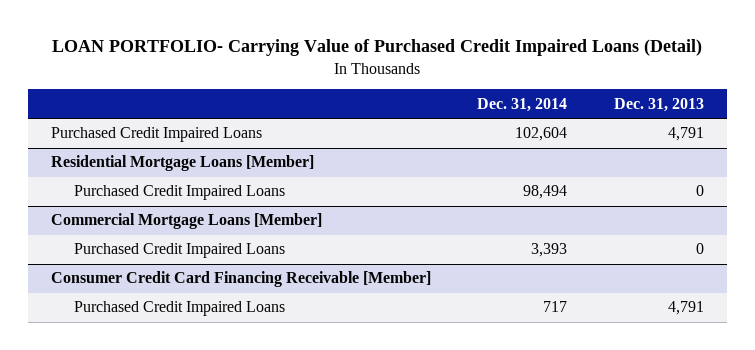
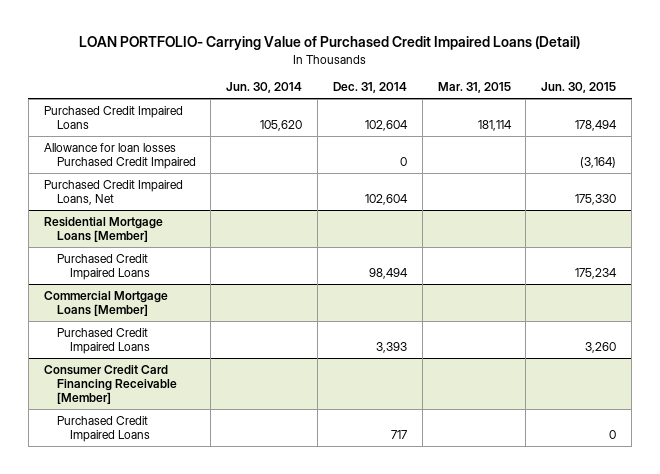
[613,97,704,112] Dec. 31, 2013 -> none
none -> [226,82,303,94] Jun. 30, 2014
none -> [437,82,511,94] Mar. 31, 2015
none -> [541,82,617,94] Jun. 30, 2015
none -> [43,142,196,169] Allowance for loan losses Purchased Credit Impaired
none -> [43,179,183,205] Purchased Credit Impaired Loans, Net

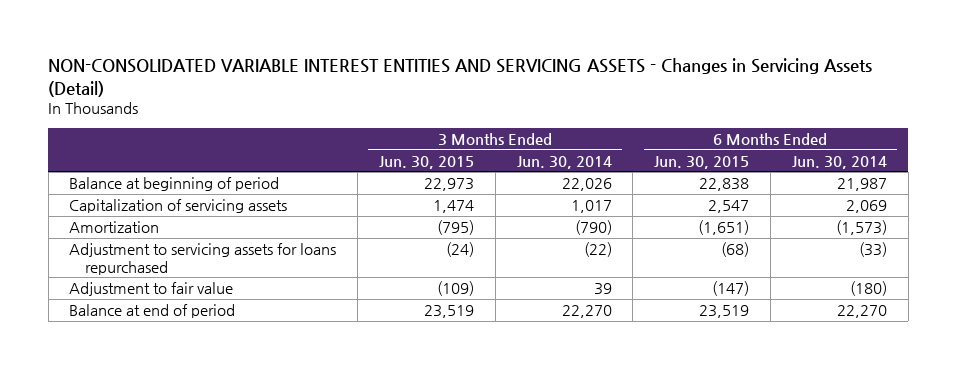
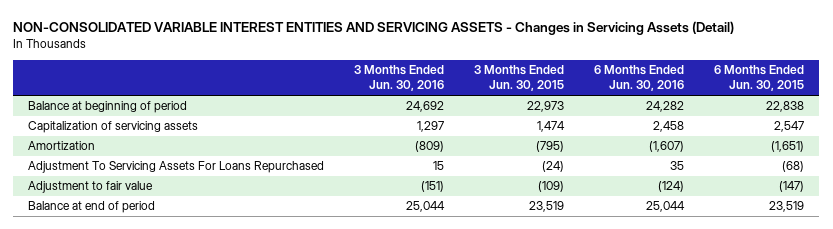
[516,155,612,169] Jun. 30, 2014 -> none
[791,155,887,169] Jun. 30, 2014 -> none
none -> [354,65,445,92] 3 Months Ended Jun. 30, 2016
none -> [594,65,685,92] 6 Months Ended Jun. 30, 2016
[69,242,337,275] Adjustment to servicing assets for loans repurchased -> [28,161,325,174] Adjustment To Servicing Assets For Loans Repurchased

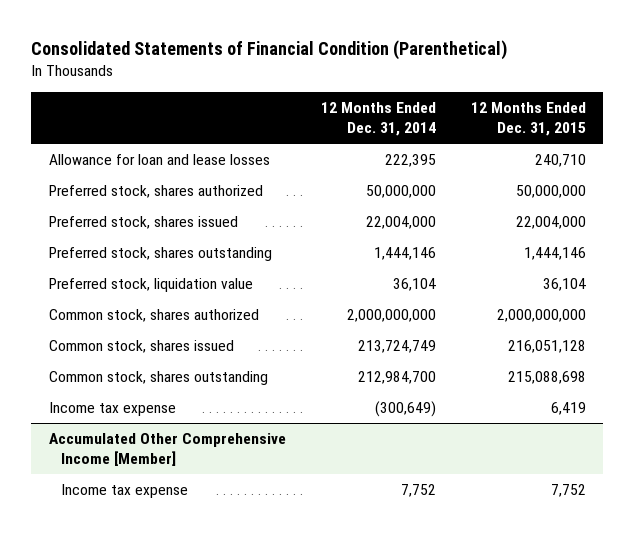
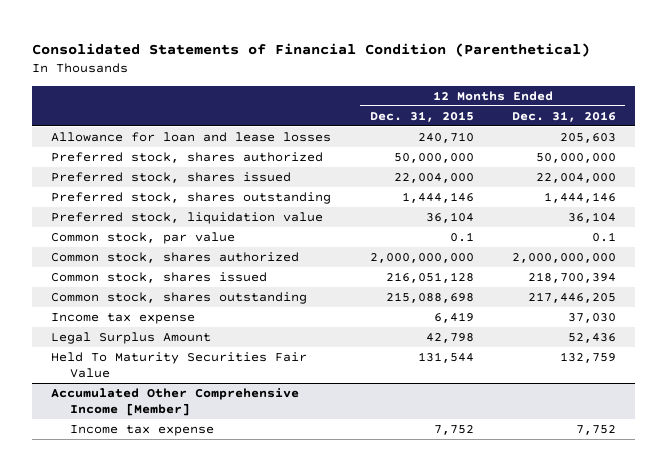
[320,102,436,136] 12 Months Ended Dec. 31, 2014 -> none
none -> [511,110,616,122] Dec. 31, 2016
none -> [51,231,236,244] Common stock, par value
none -> [51,331,212,344] Legal Surplus Amount
none -> [51,351,308,379] Held To Maturity Securities Fair Value

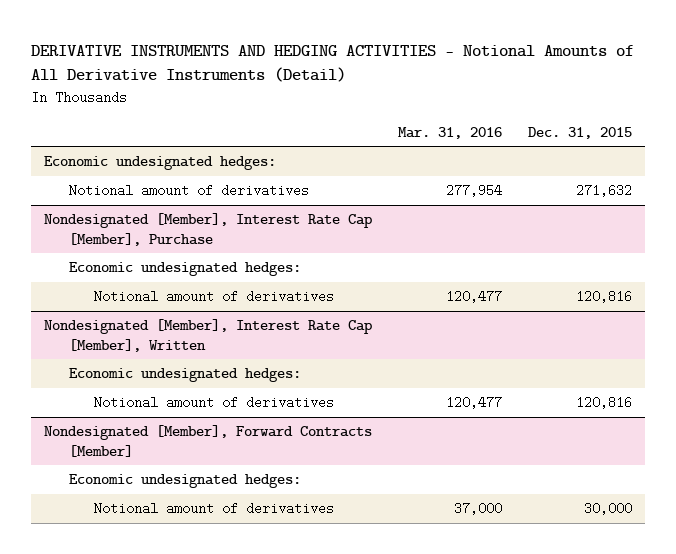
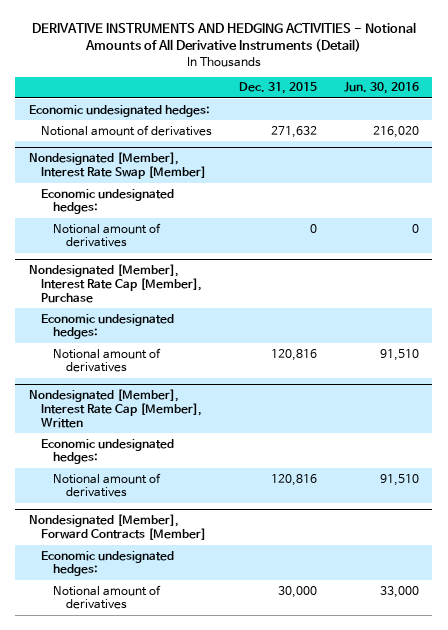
[398,126,503,139] Mar. 31, 2016 -> none
none -> [343,82,419,95] Jun. 30, 2016
none -> [28,152,207,180] Nondesignated [Member], Interest Rate Swap [Member]
none -> [41,188,175,215] Economic undesignated hedges:
none -> [53,222,162,248] Notional amount of derivatives

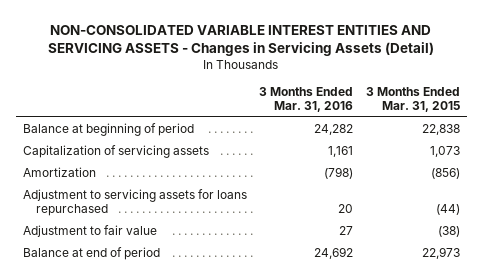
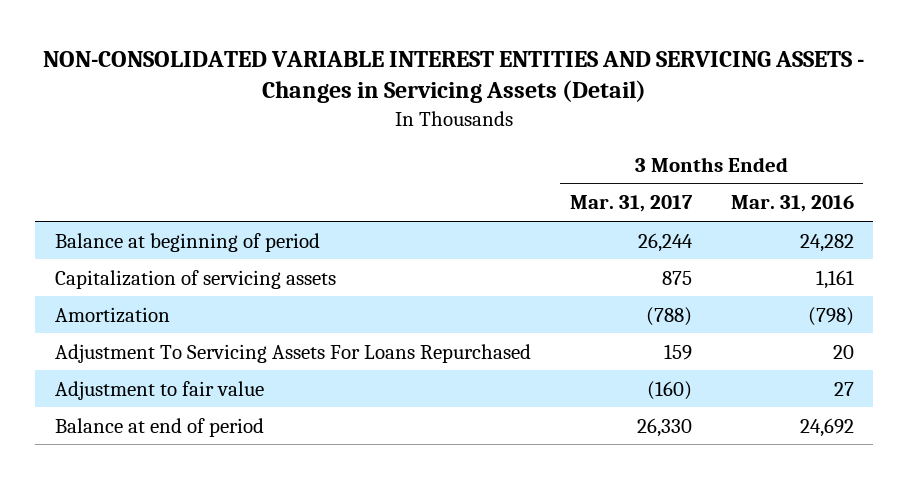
[366,87,461,113] 3 Months Ended Mar. 31, 2015 -> none
none -> [569,195,693,213] Mar. 31, 2017
[22,189,247,217] Adjustment to servicing assets for loans repurchased -> [54,343,531,363] Adjustment To Servicing Assets For Loans Repurchased

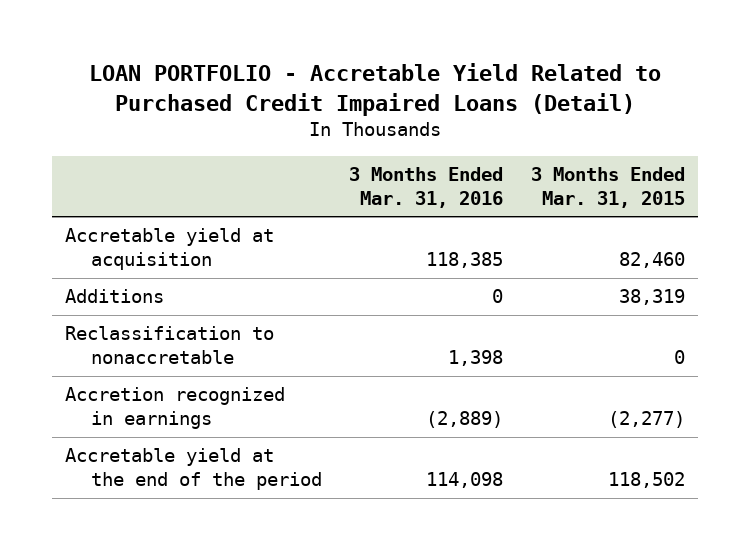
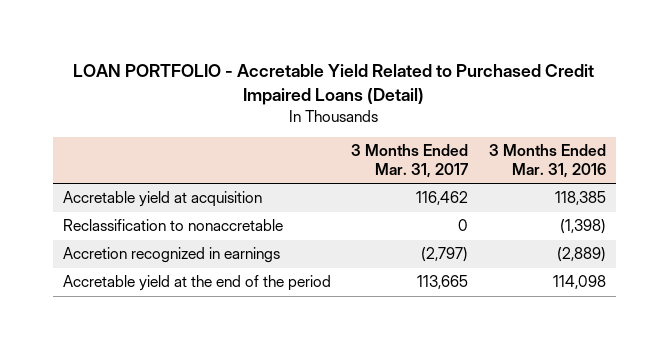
[530,166,685,208] 3 Months Ended Mar. 31, 2015 -> none
none -> [351,144,469,178] 3 Months Ended Mar. 31, 2017
[65,289,165,304] Additions -> none
[448,350,504,367] 1,398 -> [559,219,606,235] (1,398)

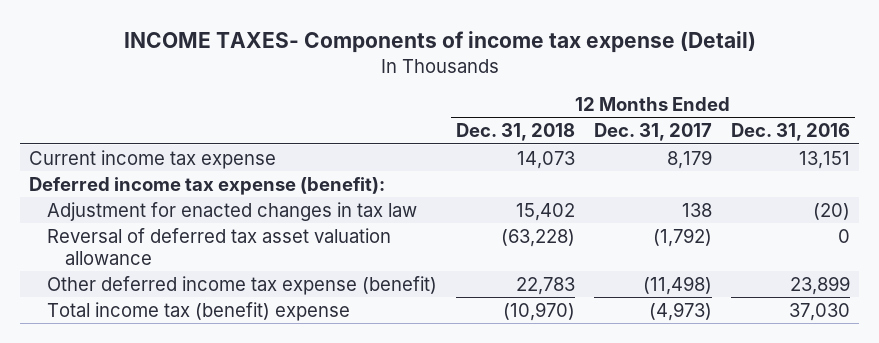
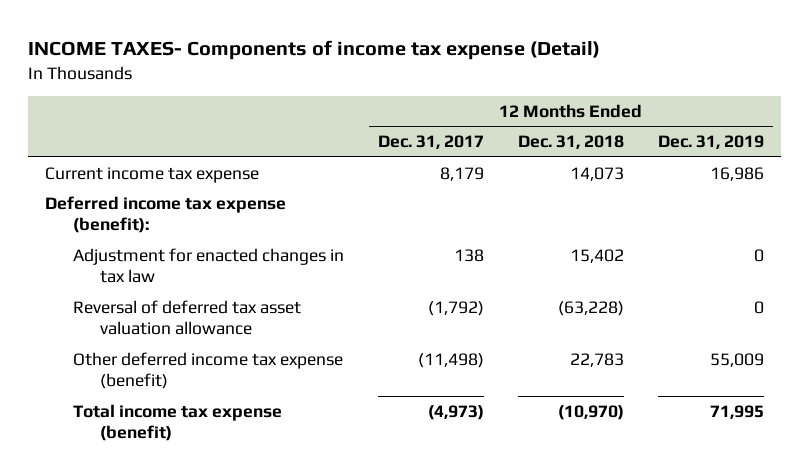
[730,123,850,142] Dec. 31, 2016 -> none
none -> [658,135,765,150] Dec. 31, 2019
[47,301,351,321] Total income tax (benefit) expense -> [72,403,282,442] Total income tax expense (benefit)

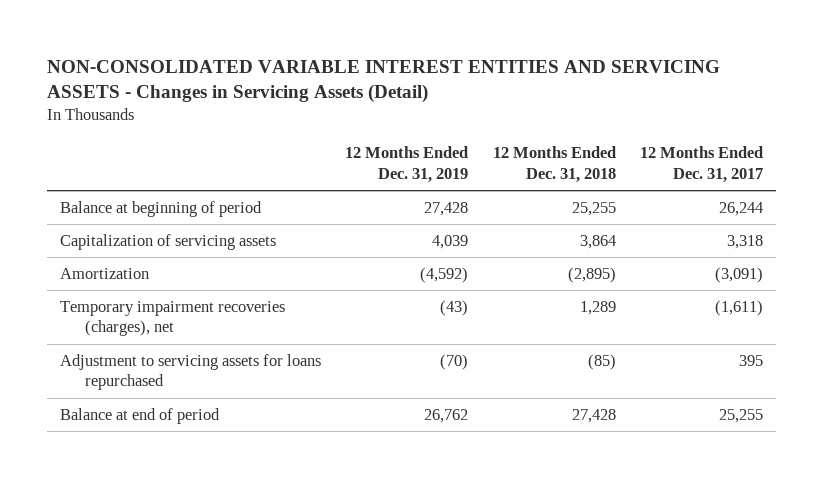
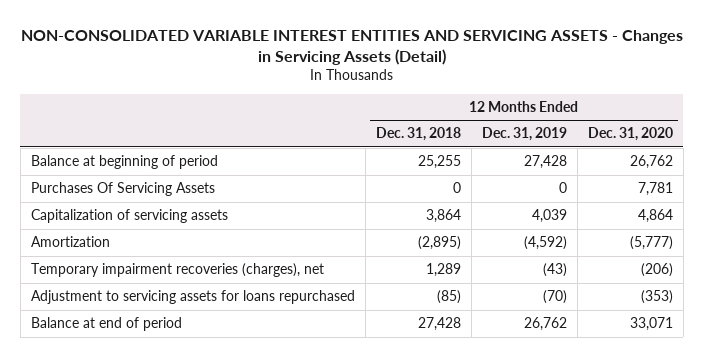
[640,146,764,183] 12 Months Ended Dec. 31, 2017 -> none
none -> [587,127,673,142] Dec. 31, 2020
none -> [30,182,215,197] Purchases Of Servicing Assets

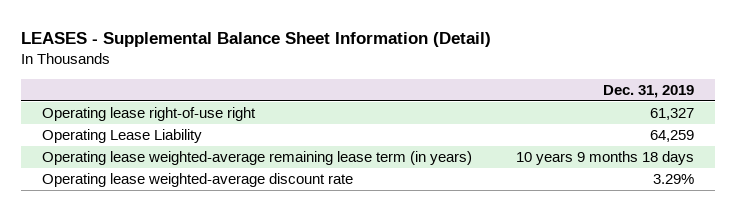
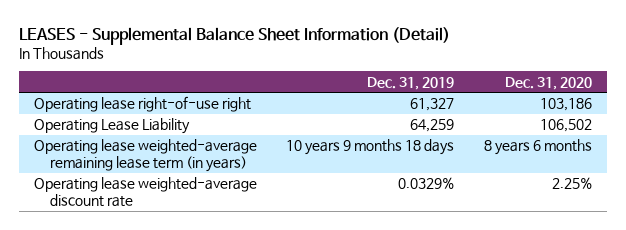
none -> [505,76,593,90] Dec. 31, 2020
[652,174,694,185] 3.29% -> [398,177,455,190] 0.0329%

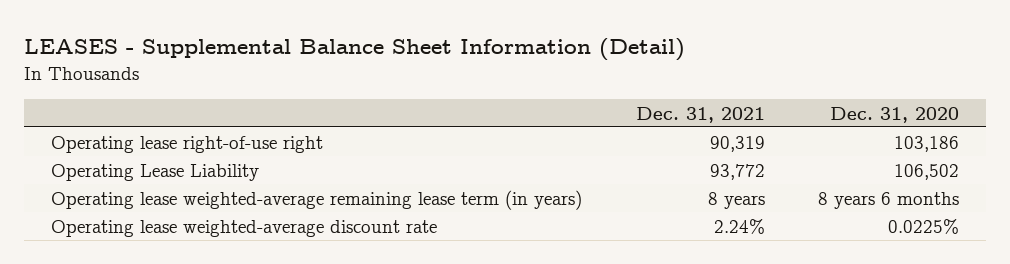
[367,76,455,90] Dec. 31, 2019 -> none
none -> [635,106,765,123] Dec. 31, 2021
[552,177,593,190] 2.25% -> [888,218,960,234] 0.0225%

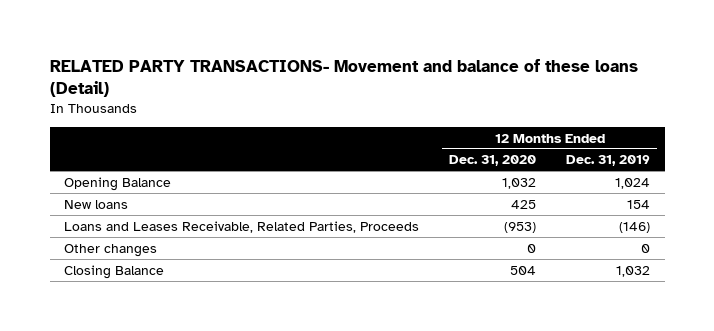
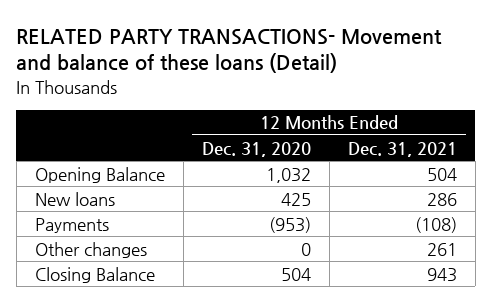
[566,155,651,167] Dec. 31, 2019 -> none
none -> [347,141,457,157] Dec. 31, 2021
[64,220,420,233] Loans and Leases Receivable, Related Parties, Proceeds -> [34,217,109,233] Payments

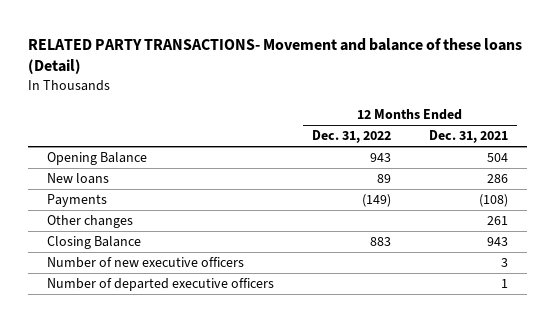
[201,141,311,157] Dec. 31, 2020 -> none
none -> [312,130,392,144] Dec. 31, 2022
none -> [47,257,245,269] Number of new executive officers
none -> [47,278,275,292] Number of departed executive officers

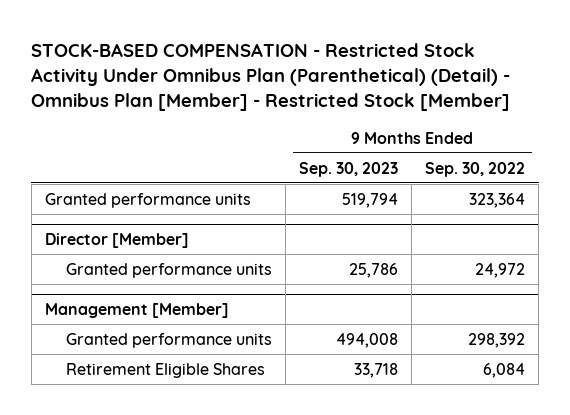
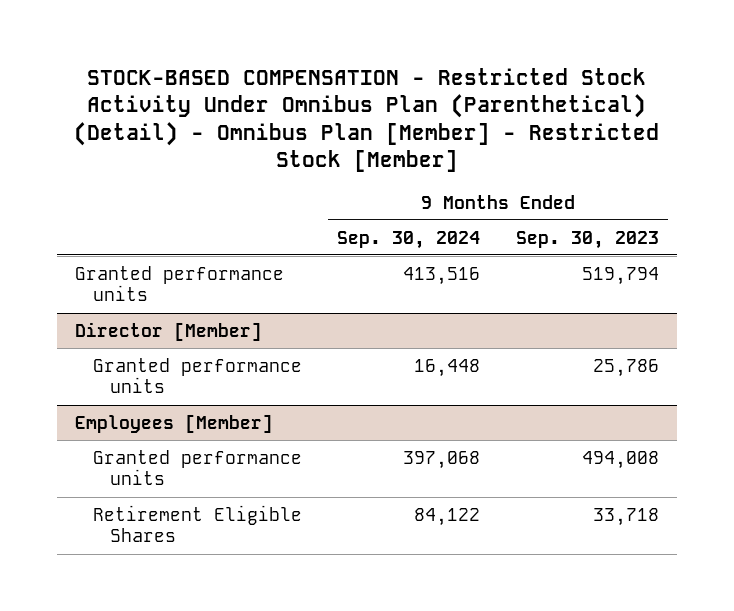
[425,161,526,177] Sep. 30, 2022 -> none
none -> [337,230,481,249] Sep. 30, 2024
[44,302,229,318] Management [Member] -> [75,413,274,433] Employees [Member]

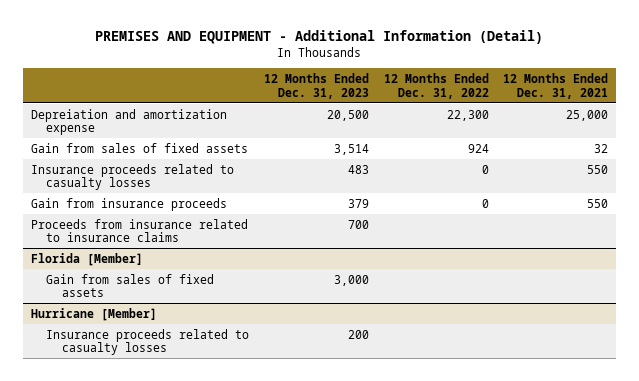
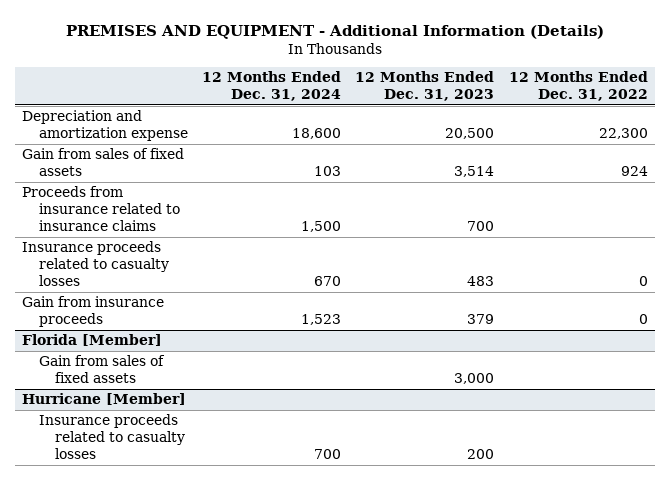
[95,30,544,45] PREMISES AND EQUIPMENT - Additional Information (Detail) -> [66,24,605,39] PREMISES AND EQUIPMENT - Additional Information (Details)
[503,73,609,99] 12 Months Ended Dec. 31, 2021 -> none
none -> [201,71,341,102] 12 Months Ended Dec. 31, 2024
[30,108,227,136] Depreiation and amortization expense -> [22,110,188,142] Depreciation and amortization expense
[30,218,248,243] Proceeds from insurance related to insurance claims -> [22,186,180,232] Proceeds from insurance related to insurance claims

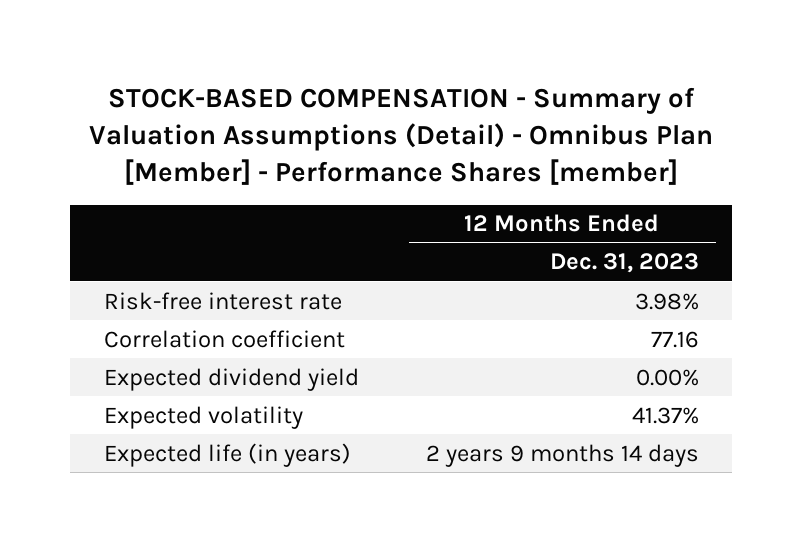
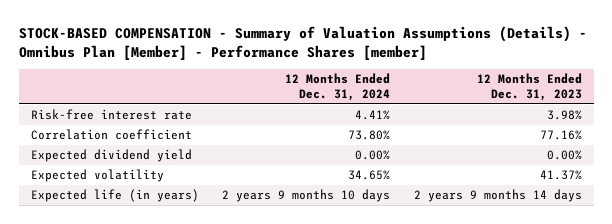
[89,87,714,186] STOCK-BASED COMPENSATION - Summary of Valuation Assumptions (Detail) - Omnibus Plan [Member] - Performance Shares [member] -> [18,25,587,60] STOCK-BASED COMPENSATION - Summary of Valuation Assumptions (Details) - Omnibus Plan [Member] - Performance Shares [member]
none -> [285,73,391,101] 12 Months Ended Dec. 31, 2024
[650,330,699,348] 77.16 -> [539,130,582,141] 77.16%

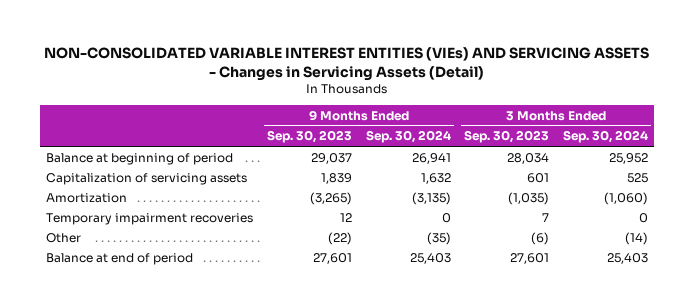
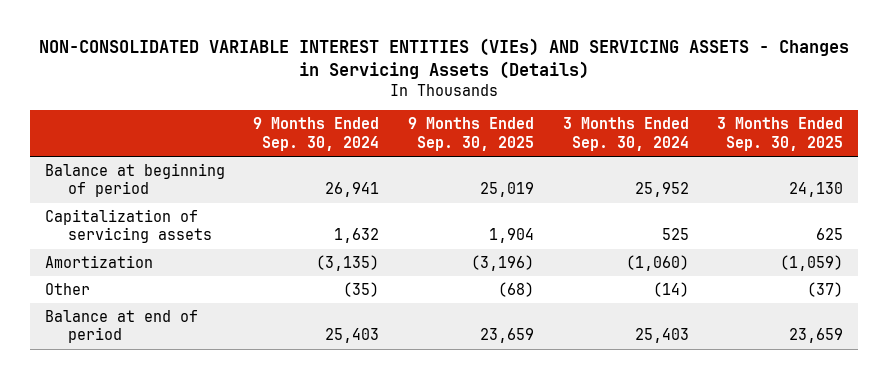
[44,47,650,82] NON-CONSOLIDATED VARIABLE INTEREST ENTITIES (VIEs) AND SERVICING ASSETS - Changes in Servicing Assets (Detail) -> [39,38,850,80] NON-CONSOLIDATED VARIABLE INTEREST ENTITIES (VIEs) AND SERVICING ASSETS - Changes in Servicing Assets (Details)
[266,130,352,144] Sep. 30, 2023 -> none
[464,130,550,144] Sep. 30, 2023 -> none
none -> [408,117,535,151] 9 Months Ended Sep. 30, 2025
none -> [717,117,844,151] 3 Months Ended Sep. 30, 2025
[46,212,254,225] Temporary impairment recoveries -> none

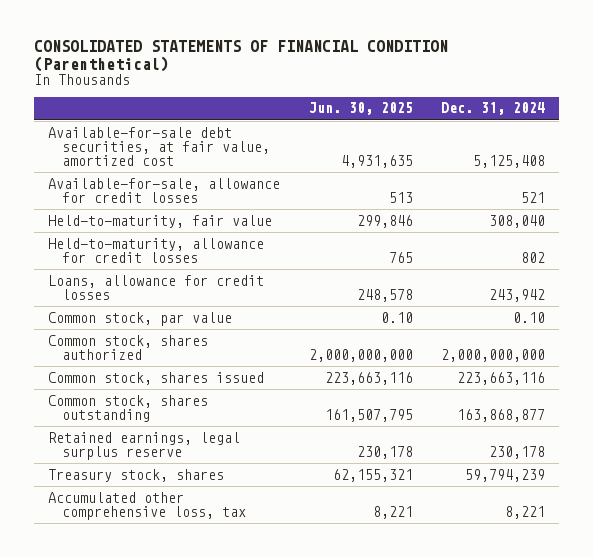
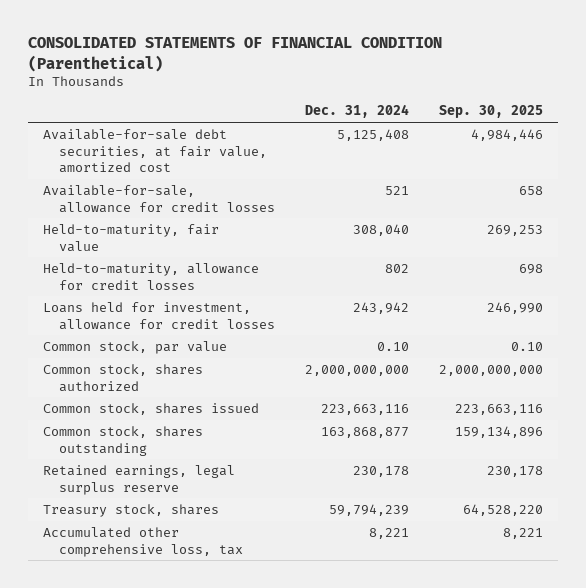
[308,102,413,116] Jun. 30, 2025 -> none
none -> [439,105,544,119] Sep. 30, 2025
[48,274,265,300] Loans, allowance for credit losses -> [43,301,275,330] Loans held for investment, allowance for credit losses

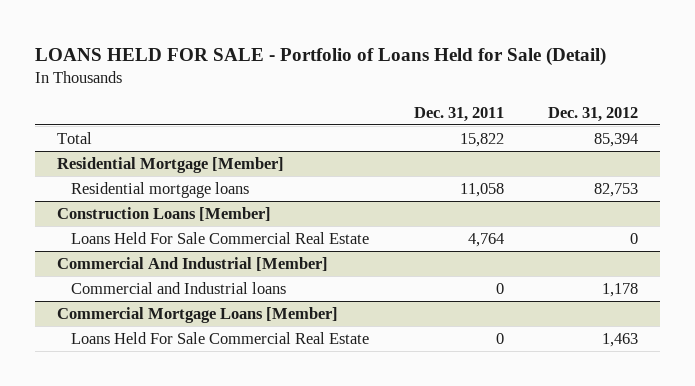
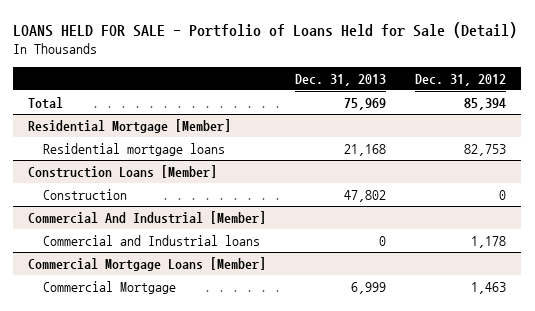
[413,106,504,122] Dec. 31, 2011 -> none
none -> [295,73,387,86] Dec. 31, 2013
[71,231,370,244] Loans Held For Sale Commercial Real Estate -> none
none -> [42,188,127,200] Construction
[71,331,370,344] Loans Held For Sale Commercial Real Estate -> [42,280,176,294] Commercial Mortgage

